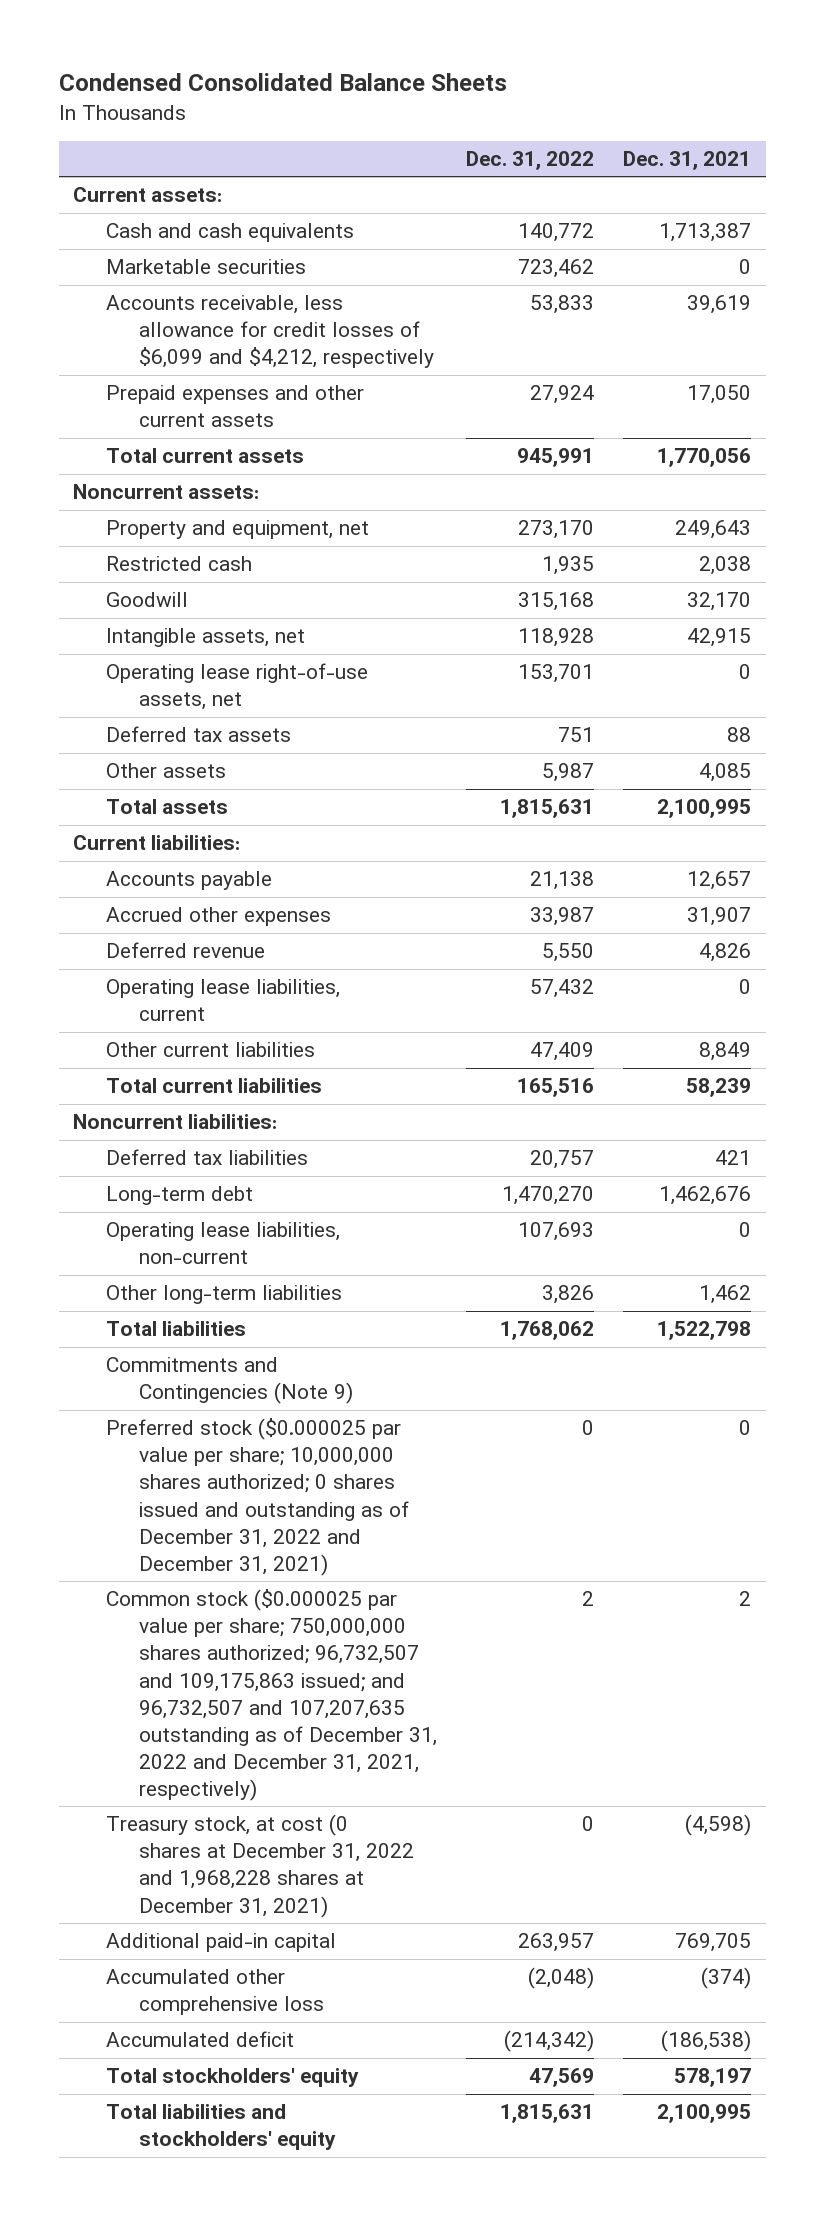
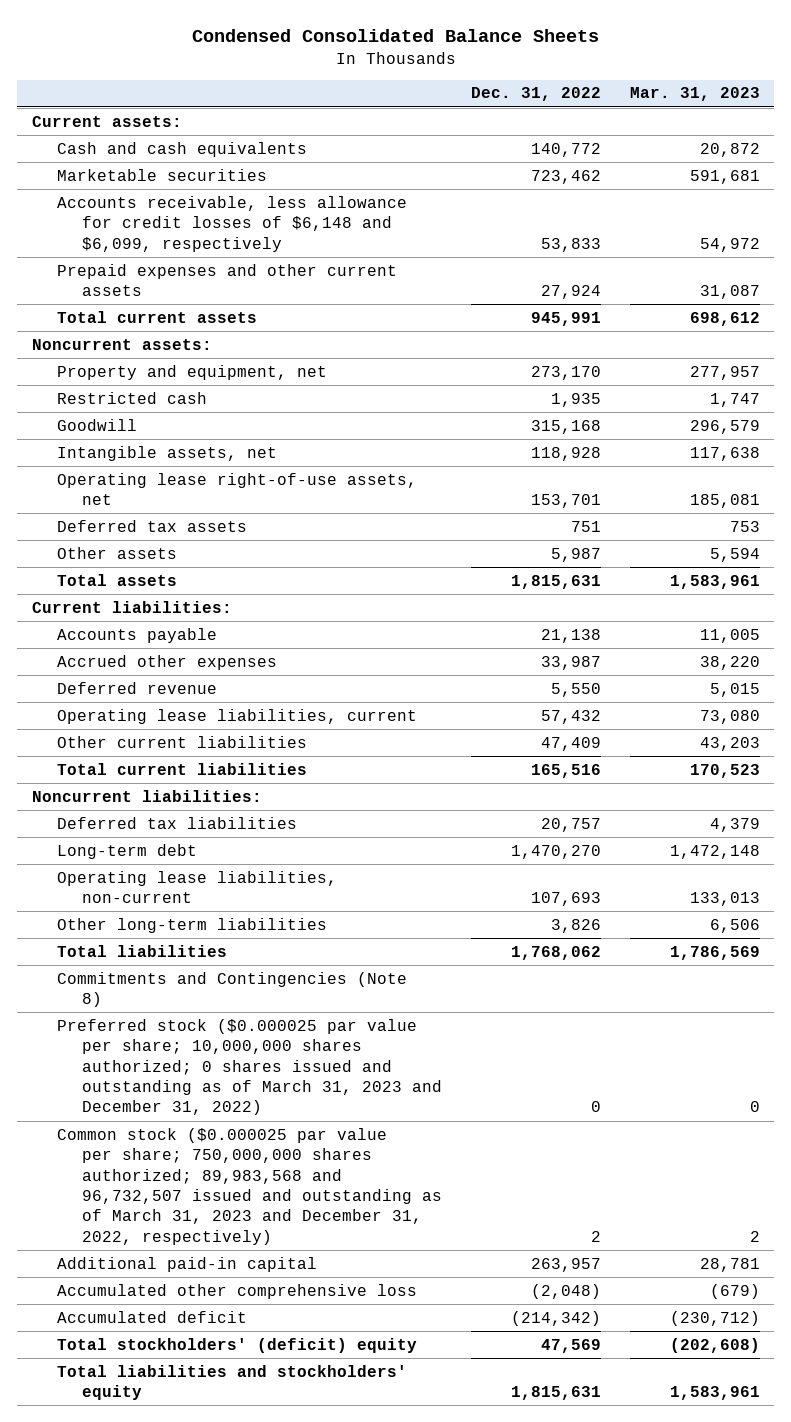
[623,150,752,170] Dec. 31, 2021 -> none
none -> [629,87,760,102] Mar. 31, 2023
[106,295,435,369] Accounts receivable, less allowance for credit losses of $6,099 and $4,212, respectively -> [56,195,407,252] Accounts receivable, less allowance for credit losses of $6,148 and $6,099, respectively
[106,1814,415,1918] Treasury stock, at cost (0 shares at December 31, 2022 and 1,968,228 shares at December 31, 2021) -> none
[106,1357,354,1405] Commitments and Contingencies (Note 9) -> [56,971,407,1008] Commitments and Contingencies (Note 8)
[106,1418,410,1576] Preferred stock ($0.000025 par value per share; 10,000,000 shares authorized; 0 shares issued and outstanding as of December 31, 2022 and December 31, 2021) -> [56,1018,443,1116] Preferred stock ($0.000025 par value per share; 10,000,000 shares authorized; 0 shares issued and outstanding as of March 31, 2023 and December 31, 2022)
[106,1589,438,1801] Common stock ($0.000025 par value per share; 750,000,000 shares authorized; 96,732,507 and 109,175,863 issued; and 96,732,507 and 107,207,635 outstanding as of December 31, 2022 and December 31, 2021, respectively) -> [56,1127,443,1245] Common stock ($0.000025 par value per share; 750,000,000 shares authorized; 89,983,568 and 96,732,507 issued and outstanding as of March 31, 2023 and December 31, 2022, respectively)
[106,2068,360,2088] Total stockholders' equity -> [56,1337,417,1353] Total stockholders' (deficit) equity

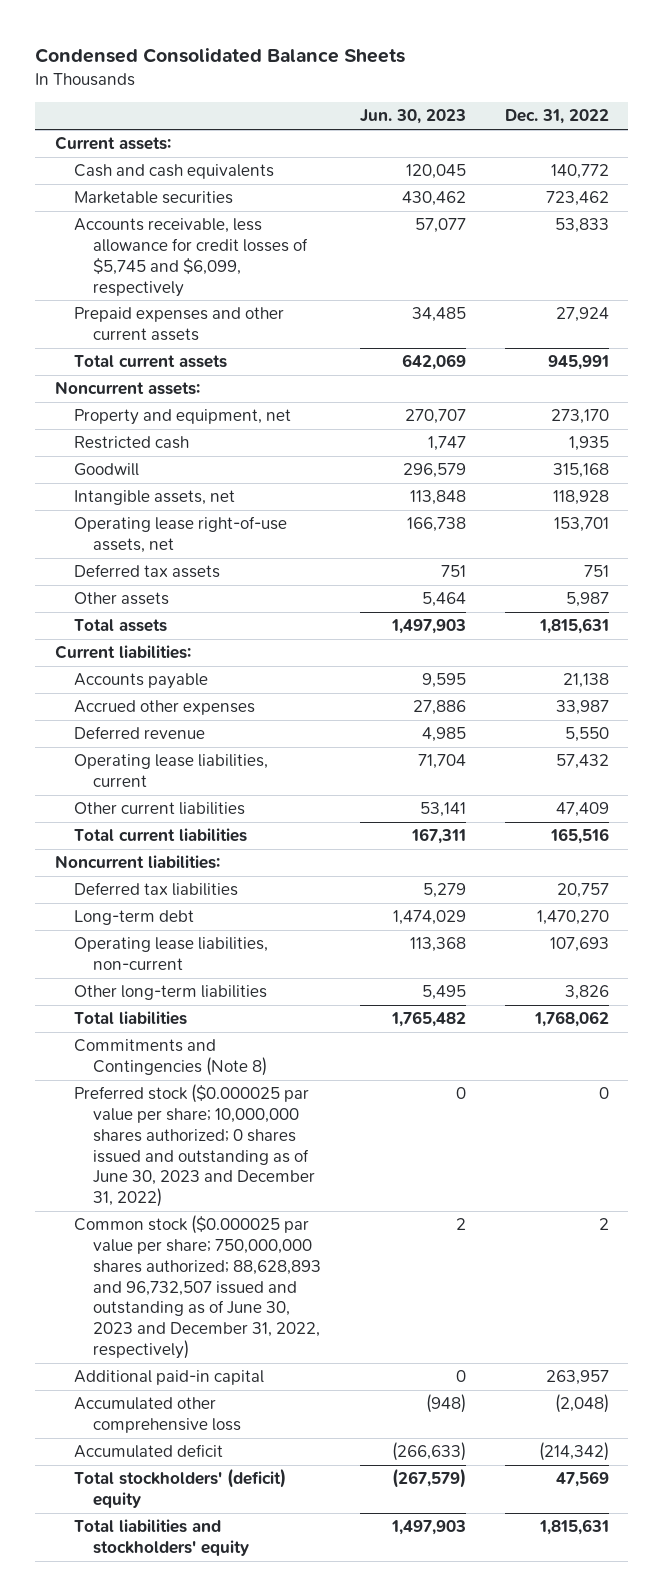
[629,87,760,102] Mar. 31, 2023 -> none
none -> [359,109,466,125] Jun. 30, 2023
[56,195,407,252] Accounts receivable, less allowance for credit losses of $6,148 and $6,099, respectively -> [73,218,309,297] Accounts receivable, less allowance for credit losses of $5,745 and $6,099, respectively
[56,1018,443,1116] Preferred stock ($0.000025 par value per share; 10,000,000 shares authorized; 0 shares issued and outstanding as of March 31, 2023 and December 31, 2022) -> [73,1084,316,1208] Preferred stock ($0.000025 par value per share; 10,000,000 shares authorized; 0 shares issued and outstanding as of June 30, 2023 and December 31, 2022)
[56,1127,443,1245] Common stock ($0.000025 par value per share; 750,000,000 shares authorized; 89,983,568 and 96,732,507 issued and outstanding as of March 31, 2023 and December 31, 2022, respectively) -> [73,1215,322,1359] Common stock ($0.000025 par value per share; 750,000,000 shares authorized; 88,628,893 and 96,732,507 issued and outstanding as of June 30, 2023 and December 31, 2022, respectively)

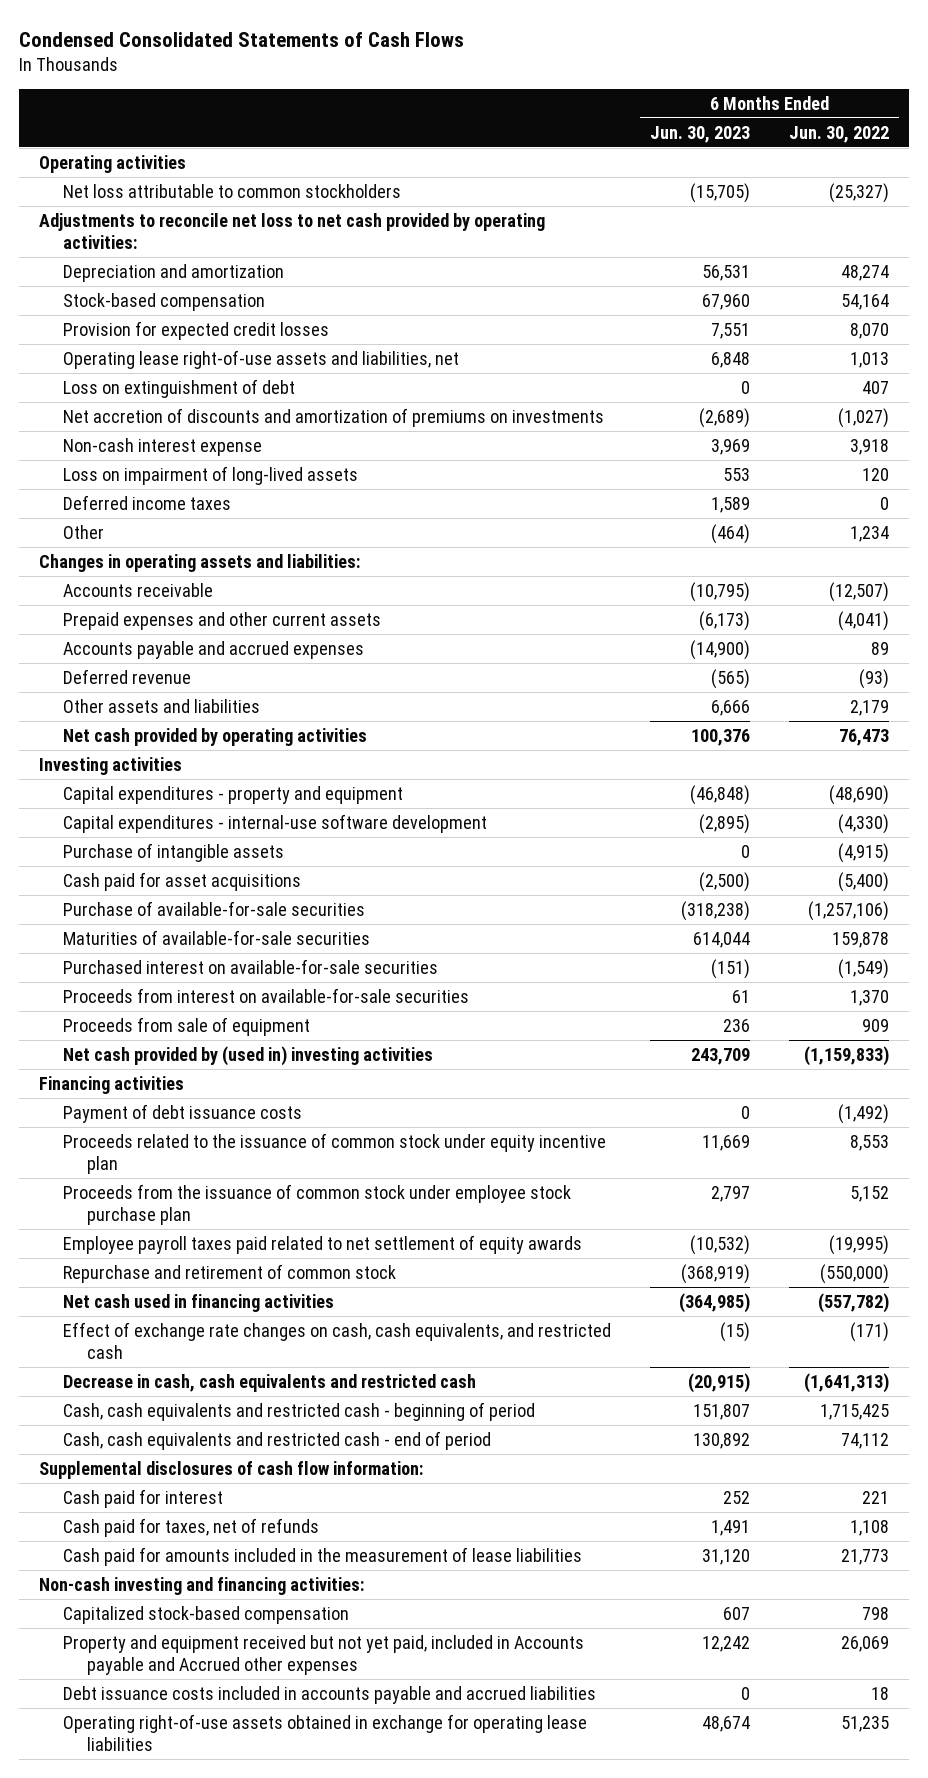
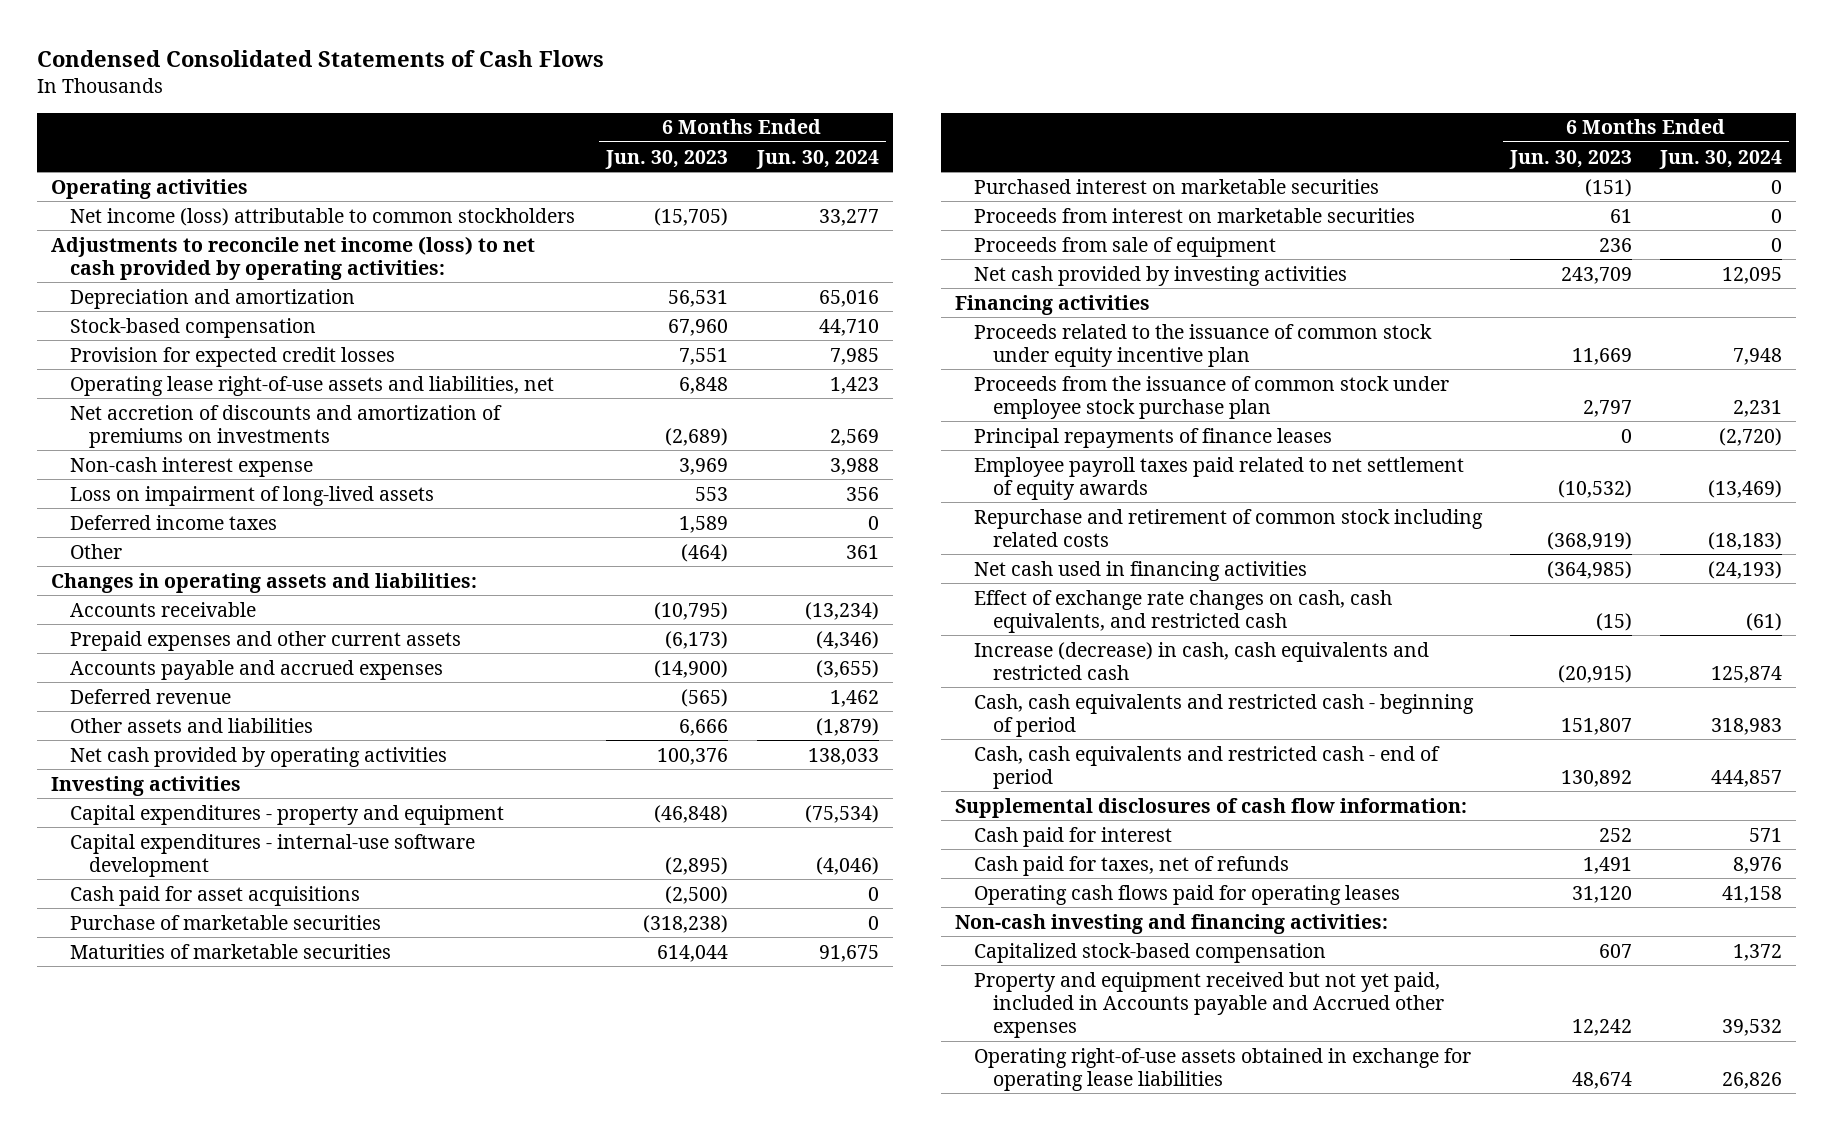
[789,125,890,143] Jun. 30, 2022 -> none
none -> [755,149,879,169] Jun. 30, 2024
[62,183,401,198] Net loss attributable to common stockholders -> [70,207,576,226] Net income (loss) attributable to common stockholders
[38,212,545,250] Adjustments to reconcile net loss to net cash provided by operating activities: -> [51,235,536,280] Adjustments to reconcile net income (loss) to net cash provided by operating activities:
[62,378,295,398] Loss on extinguishment of debt -> none
[62,842,284,862] Purchase of intangible assets -> none
[62,900,365,916] Purchase of available-for-sale securities -> [70,914,382,930] Purchase of marketable securities
[62,929,370,945] Maturities of available-for-sale securities -> [70,943,392,959] Maturities of marketable securities
[62,958,438,974] Purchased interest on available-for-sale securities -> [973,178,1379,194] Purchased interest on marketable securities
[62,987,469,1003] Proceeds from interest on available-for-sale securities -> [973,207,1415,223] Proceeds from interest on marketable securities
[62,1045,433,1066] Net cash provided by (used in) investing activities -> [973,265,1347,286] Net cash provided by investing activities
[62,1103,302,1123] Payment of debt issuance costs -> none
none -> [973,427,1332,448] Principal repayments of finance leases
[62,1263,396,1283] Repurchase and retirement of common stock -> [973,508,1483,547] Repurchase and retirement of common stock including related costs
[62,1373,476,1392] Decrease in cash, cash equivalents and restricted cash -> [973,641,1429,680] Increase (decrease) in cash, cash equivalents and restricted cash
[62,1546,582,1566] Cash paid for amounts included in the measurement of lease liabilities -> [973,884,1400,905] Operating cash flows paid for operating leases
[62,1685,596,1704] Debt issuance costs included in accounts payable and accrued liabilities -> none

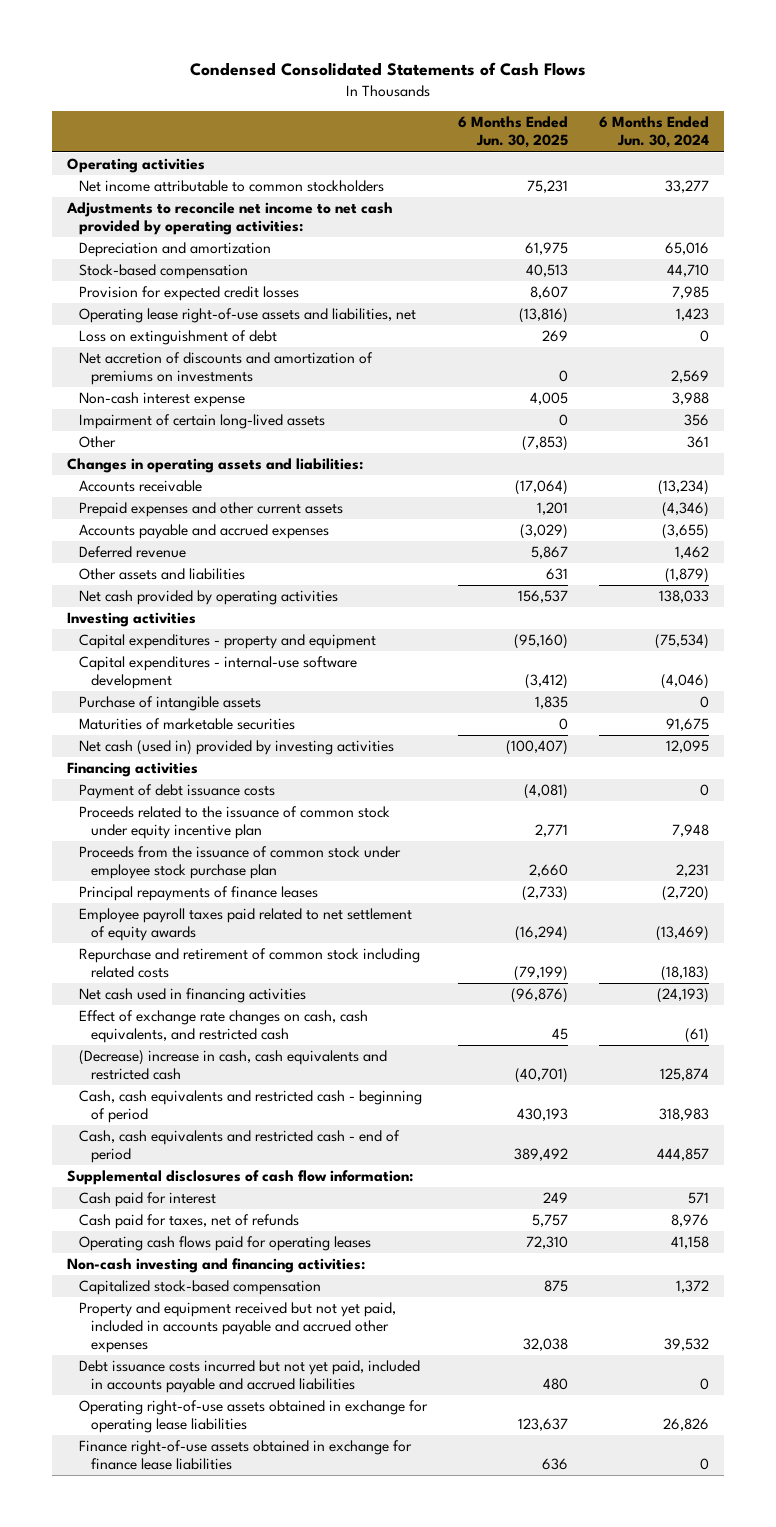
[605,149,729,169] Jun. 30, 2023 -> none
none -> [457,116,568,149] 6 Months Ended Jun. 30, 2025
[70,207,576,226] Net income (loss) attributable to common stockholders -> [79,180,385,193] Net income attributable to common stockholders
[51,235,536,280] Adjustments to reconcile net income (loss) to net cash provided by operating activities: -> [66,202,394,236] Adjustments to reconcile net income to net cash provided by operating activities:
none -> [79,330,278,346] Loss on extinguishment of debt
[70,514,278,530] Deferred income taxes -> none
[70,485,435,506] Loss on impairment of long-lived assets -> [79,414,326,430] Impairment of certain long-lived assets
[70,885,361,906] Cash paid for asset acquisitions -> none
[70,914,382,930] Purchase of marketable securities -> none
none -> [79,696,262,712] Purchase of intangible assets
[973,178,1379,194] Purchased interest on marketable securities -> none
[973,207,1415,223] Proceeds from interest on marketable securities -> none
[973,236,1276,257] Proceeds from sale of equipment -> none
[973,265,1347,286] Net cash provided by investing activities -> [79,740,395,756] Net cash (used in) provided by investing activities
none -> [79,784,276,800] Payment of debt issuance costs
[973,641,1429,680] Increase (decrease) in cash, cash equivalents and restricted cash -> [79,1050,388,1081] (Decrease) increase in cash, cash equivalents and restricted cash
[973,971,1444,1038] Property and equipment received but not yet paid, included in Accounts payable and Accrued other expenses -> [79,1302,397,1354] Property and equipment received but not yet paid, included in accounts payable and accrued other expenses
none -> [79,1360,421,1394] Debt issuance costs incurred but not yet paid, included in accounts payable and accrued liabilities
none -> [79,1440,413,1471] Finance right-of-use assets obtained in exchange for finance lease liabilities

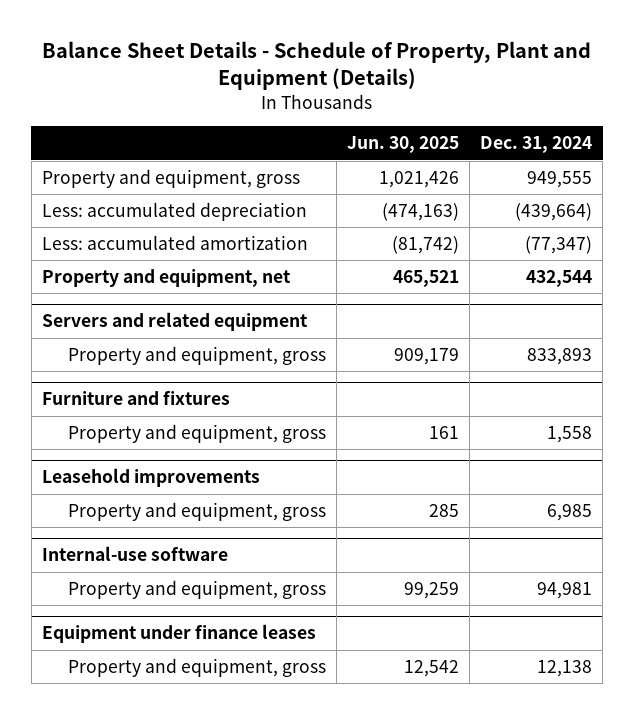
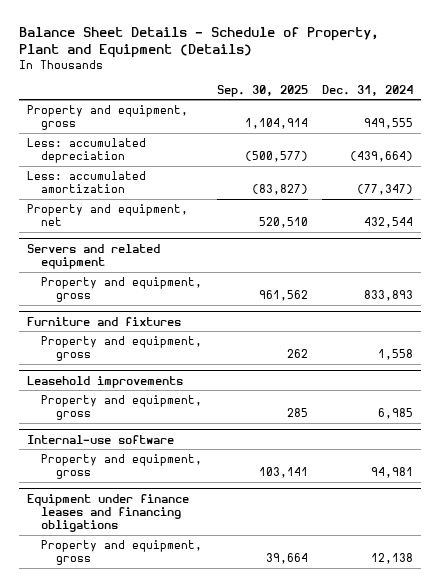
[347,136,460,154] Jun. 30, 2025 -> none
none -> [216,84,308,97] Sep. 30, 2025
[41,624,316,644] Equipment under finance leases -> [26,493,189,533] Equipment under finance leases and financing obligations

